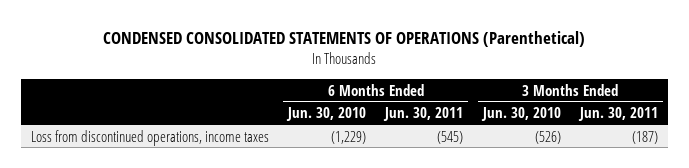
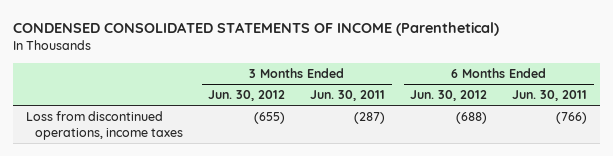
[103,31,586,48] CONDENSED CONSOLIDATED STATEMENTS OF OPERATIONS (Parenthetical) -> [13,21,500,36] CONDENSED CONSOLIDATED STATEMENTS OF INCOME (Parenthetical)
[286,107,367,122] Jun. 30, 2010 -> none
[480,107,561,122] Jun. 30, 2010 -> none
none -> [208,90,286,102] Jun. 30, 2012
none -> [410,90,488,102] Jun. 30, 2012
[437,130,464,144] (545) -> [556,112,588,125] (766)
[631,130,658,144] (187) -> [354,112,386,125] (287)

